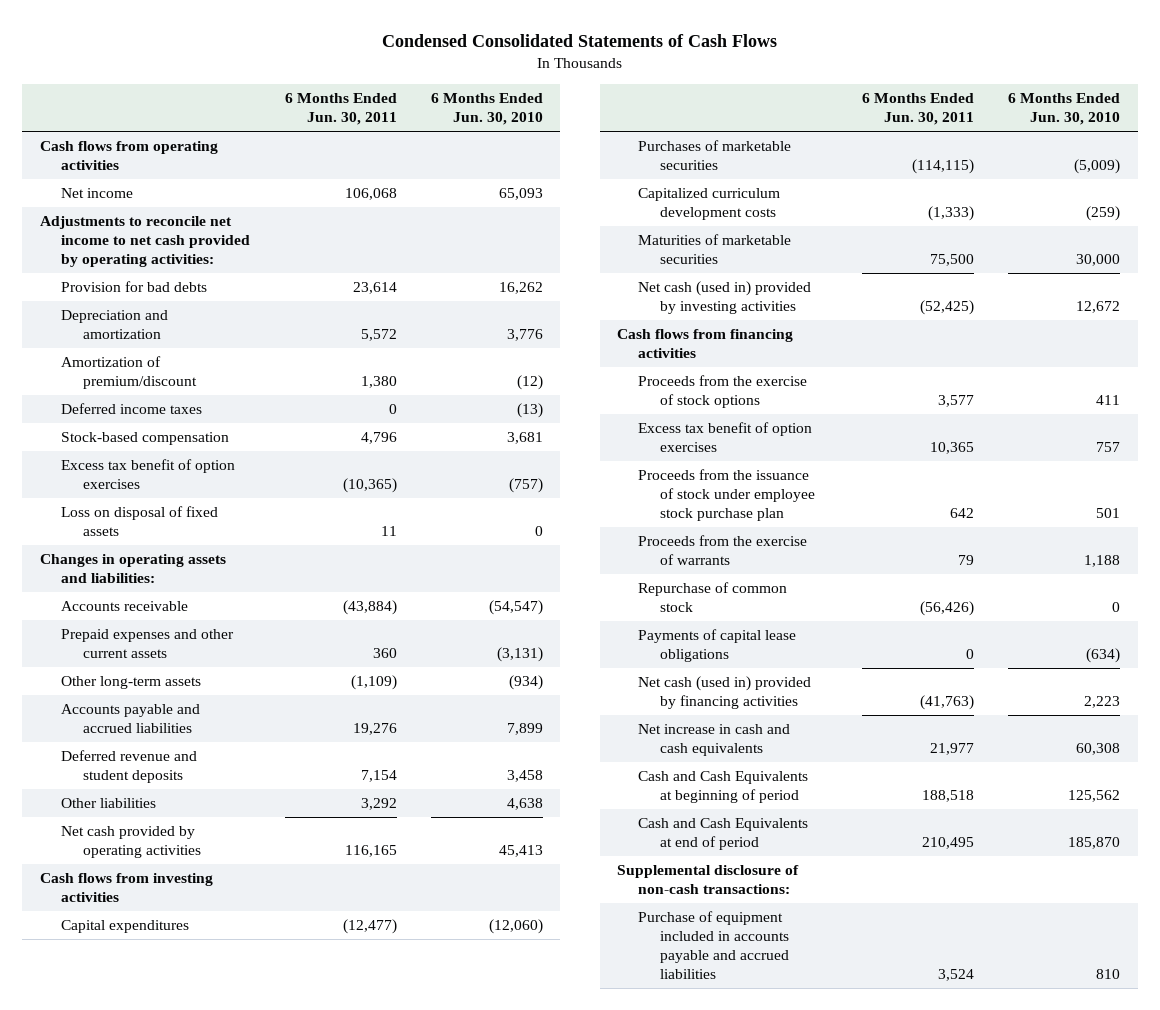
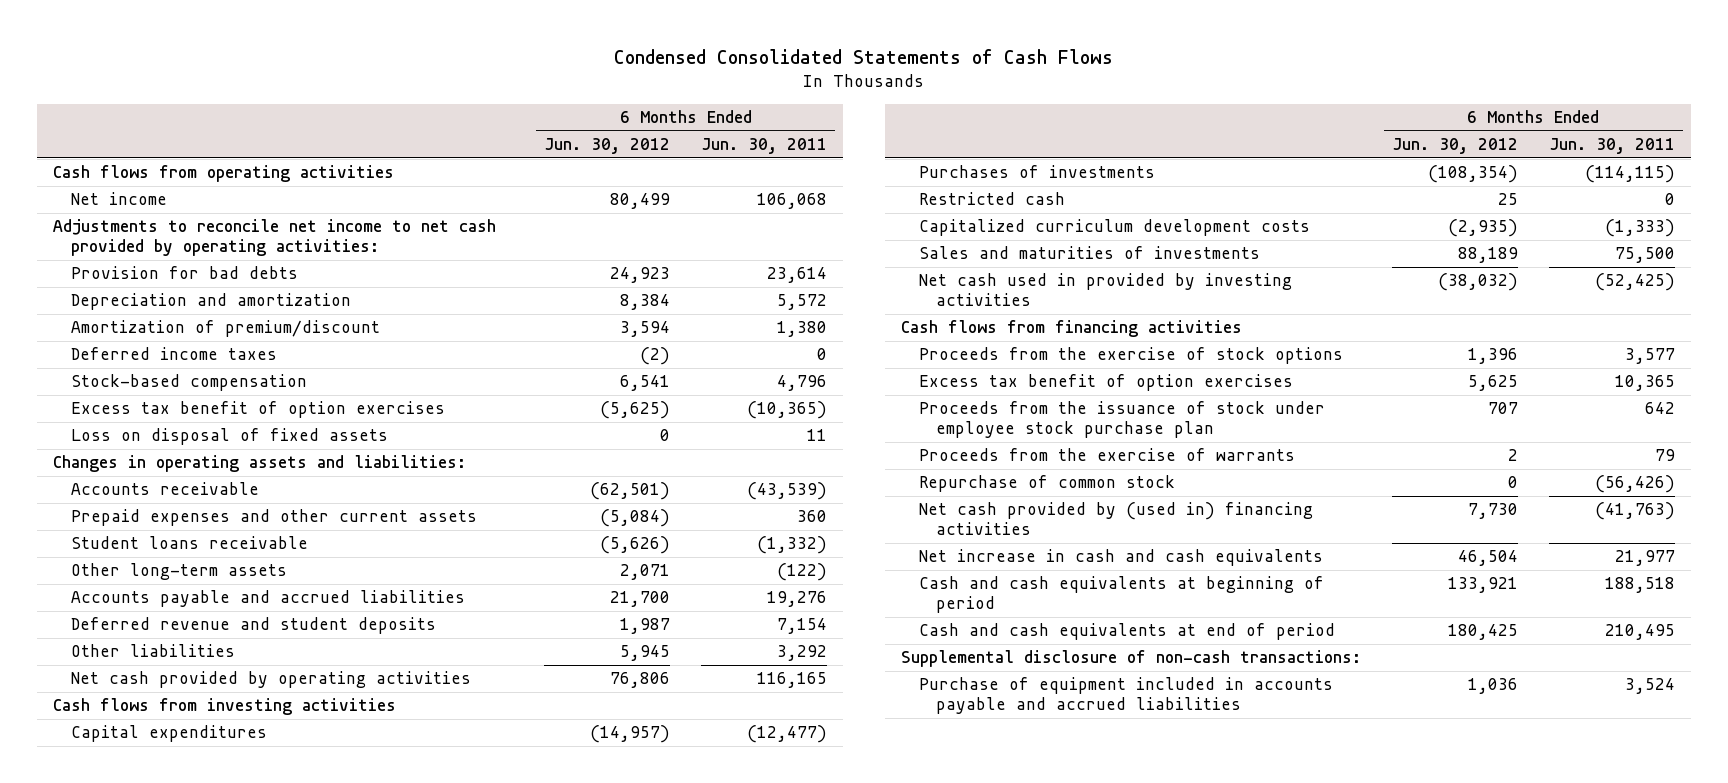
[431,93,544,126] 6 Months Ended Jun. 30, 2010 -> none
none -> [544,138,671,155] Jun. 30, 2012
[342,600,397,616] (43,884) -> [747,482,828,501] (43,539)
none -> [70,536,308,550] Student loans receivable
[350,675,397,691] (1,109) -> [777,563,828,582] (122)
[638,140,792,171] Purchases of marketable securities -> [918,165,1155,179] Purchases of investments
none -> [918,192,1065,206] Restricted cash
[638,234,792,265] Maturities of marketable securities -> [918,246,1260,260] Sales and maturities of investments
[638,281,812,315] Net cash (used in) provided by investing activities -> [918,273,1292,307] Net cash used in provided by investing activities
[638,629,797,663] Payments of capital lease obligations -> none
[638,676,812,710] Net cash (used in) provided by financing activities -> [918,502,1313,536] Net cash provided by (used in) financing activities
[638,771,809,804] Cash and Cash Equivalents at beginning of period -> [918,576,1324,614] Cash and cash equivalents at beginning of period
[638,818,809,851] Cash and Cash Equivalents at end of period -> [918,623,1335,641] Cash and cash equivalents at end of period

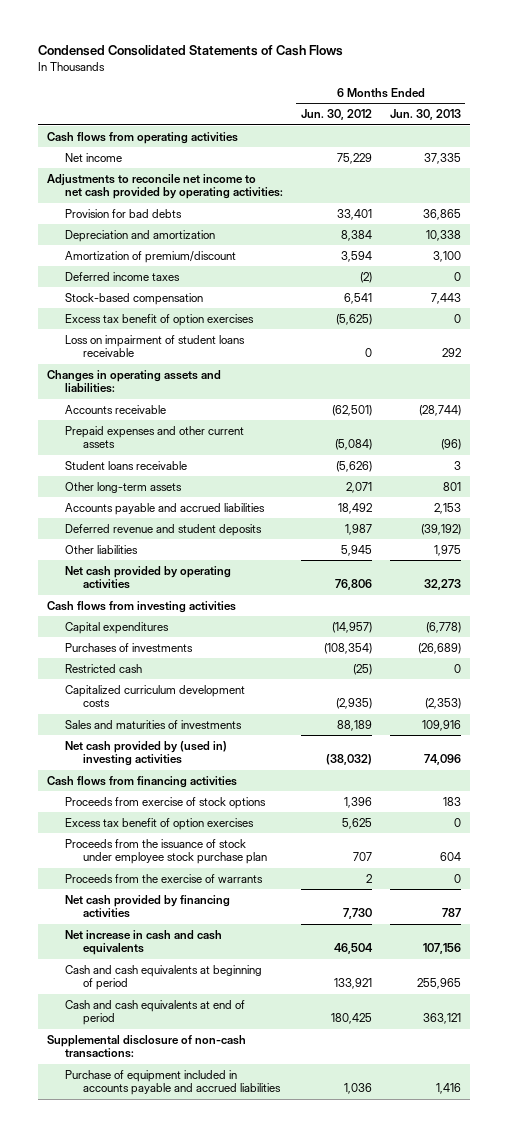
[701,138,828,155] Jun. 30, 2011 -> none
none -> [389,109,461,121] Jun. 30, 2013
[610,193,671,210] 80,499 -> [336,152,372,164] 75,229
[610,267,671,284] 24,923 -> [336,208,372,220] 33,401
[70,428,388,446] Loss on disposal of fixed assets -> none
none -> [64,334,245,358] Loss on impairment of student loans receivable
[610,591,671,608] 21,700 -> [337,502,372,514] 18,492
[1497,193,1518,206] 25 -> [352,663,372,675] (25)
[918,273,1292,307] Net cash used in provided by investing activities -> [64,740,227,767] Net cash provided by (used in) investing activities
[918,347,1343,365] Proceeds from the exercise of stock options -> [64,796,266,809] Proceeds from exercise of stock options
[918,475,1175,493] Repurchase of common stock -> none
[918,502,1313,536] Net cash provided by (used in) financing activities -> [64,894,230,919] Net cash provided by financing activities

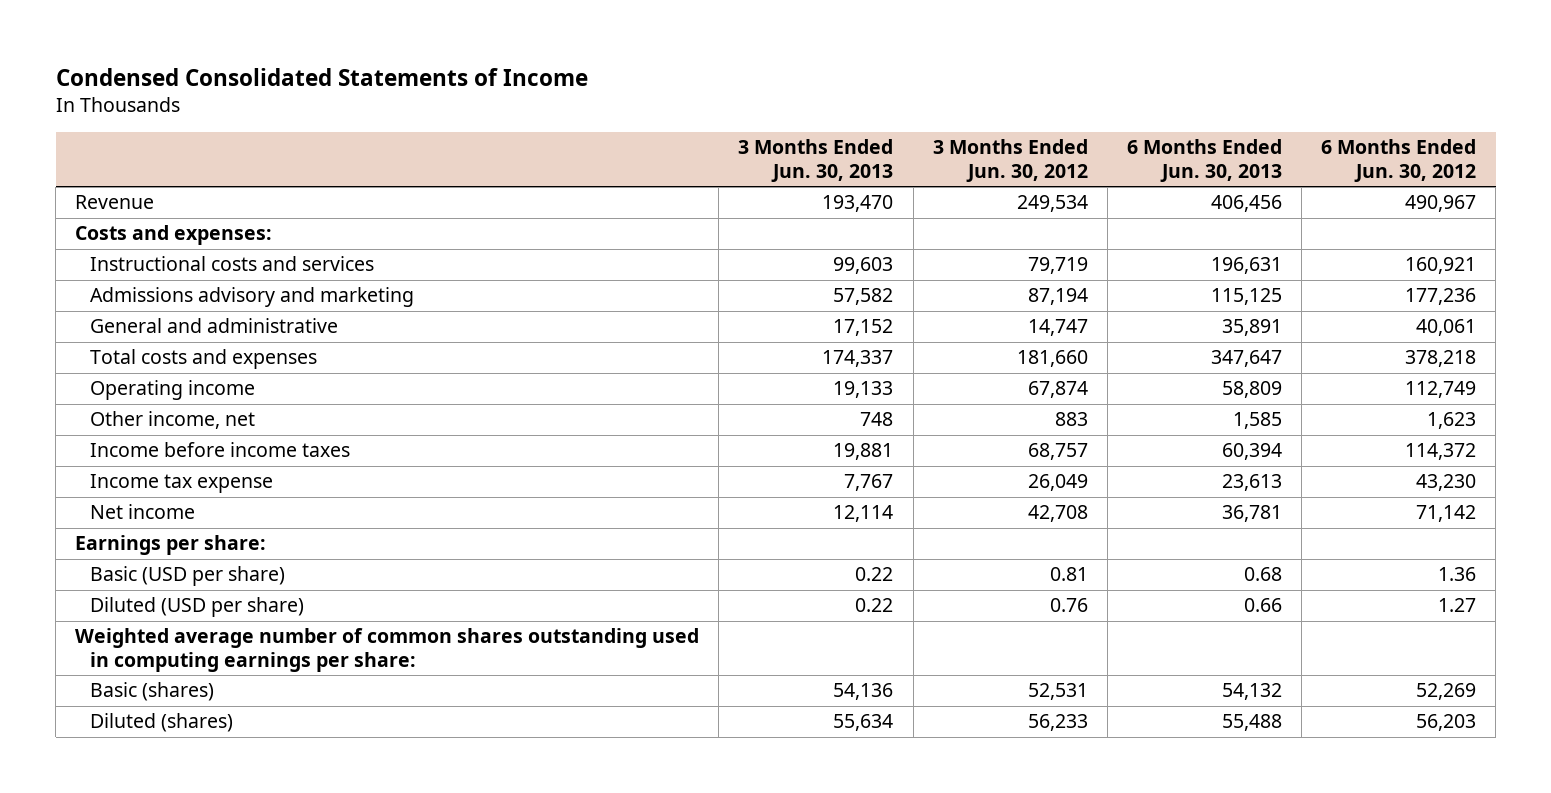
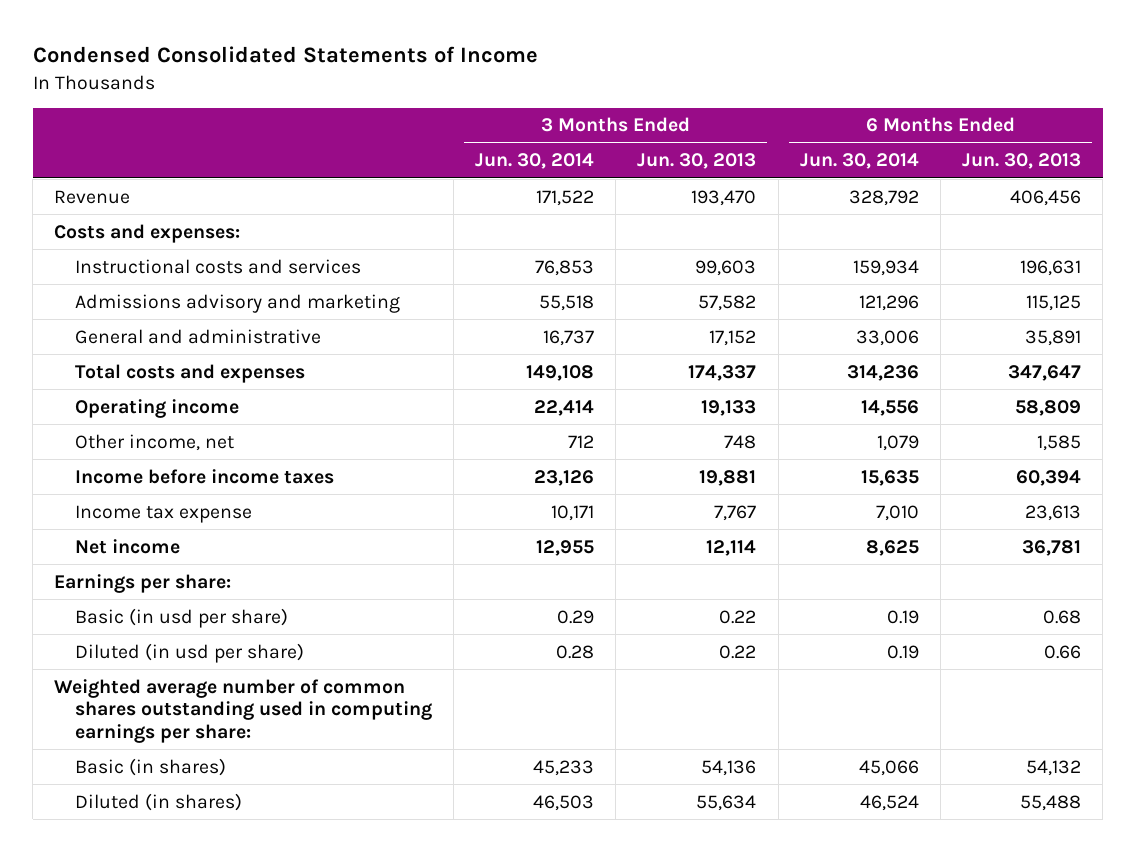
[932,139,1088,182] 3 Months Ended Jun. 30, 2012 -> none
[1321,139,1477,182] 6 Months Ended Jun. 30, 2012 -> none
none -> [474,153,594,170] Jun. 30, 2014
none -> [799,153,919,170] Jun. 30, 2014
[90,566,286,587] Basic (USD per share) -> [74,607,288,628] Basic (in usd per share)
[90,597,305,618] Diluted (USD per share) -> [74,642,304,663] Diluted (in usd per share)
[90,682,215,702] Basic (shares) -> [74,757,226,776] Basic (in shares)
[90,713,234,733] Diluted (shares) -> [74,792,242,811] Diluted (in shares)

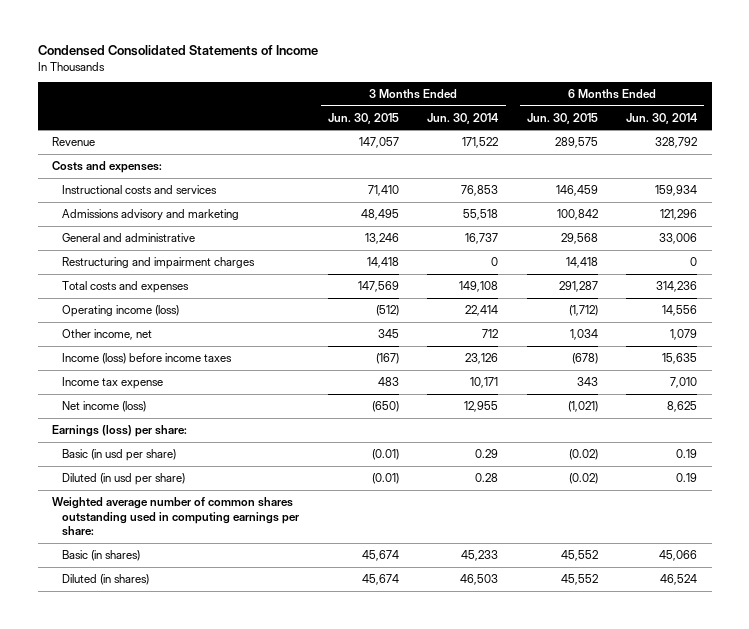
[637,153,757,170] Jun. 30, 2013 -> none
[962,153,1082,170] Jun. 30, 2013 -> none
none -> [327,112,399,124] Jun. 30, 2015
none -> [526,112,598,124] Jun. 30, 2015
none -> [62,256,256,269] Restructuring and impairment charges
[74,398,239,418] Operating income -> [62,304,180,317] Operating income (loss)
[74,468,334,484] Income before income taxes -> [62,352,233,364] Income (loss) before income taxes
[74,538,180,554] Net income -> [62,400,147,412] Net income (loss)
[54,573,232,593] Earnings per share: -> [51,424,187,437] Earnings (loss) per share:

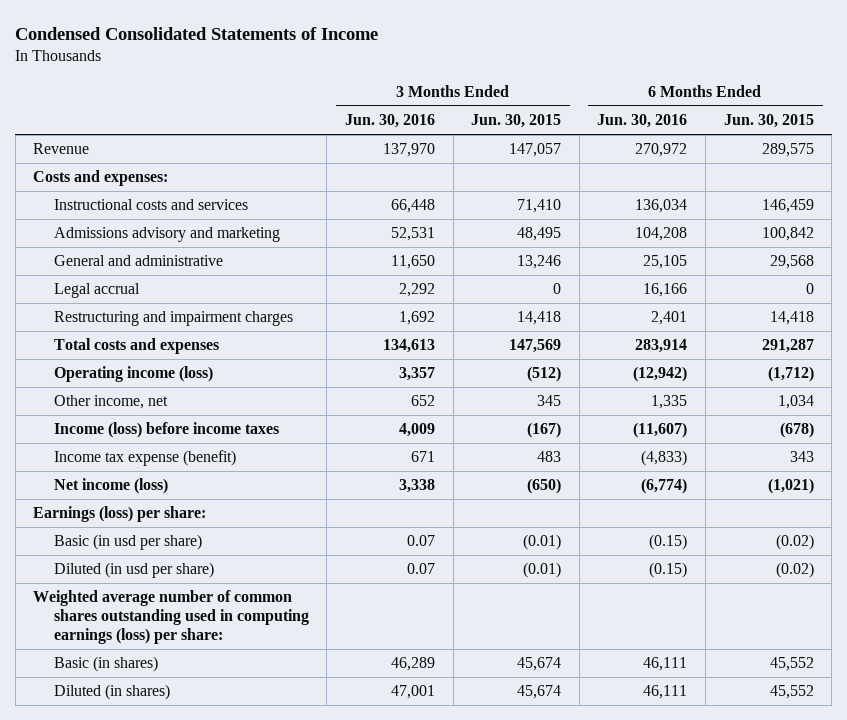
[427,112,500,124] Jun. 30, 2014 -> none
[626,112,699,124] Jun. 30, 2014 -> none
none -> [345,114,436,129] Jun. 30, 2016
none -> [597,114,688,129] Jun. 30, 2016
none -> [53,283,140,299] Legal accrual
[62,376,164,389] Income tax expense -> [53,450,236,467] Income tax expense (benefit)
[51,496,300,537] Weighted average number of common shares outstanding used in computing earnings per share: -> [33,590,309,645] Weighted average number of common shares outstanding used in computing earnings (loss) per share:

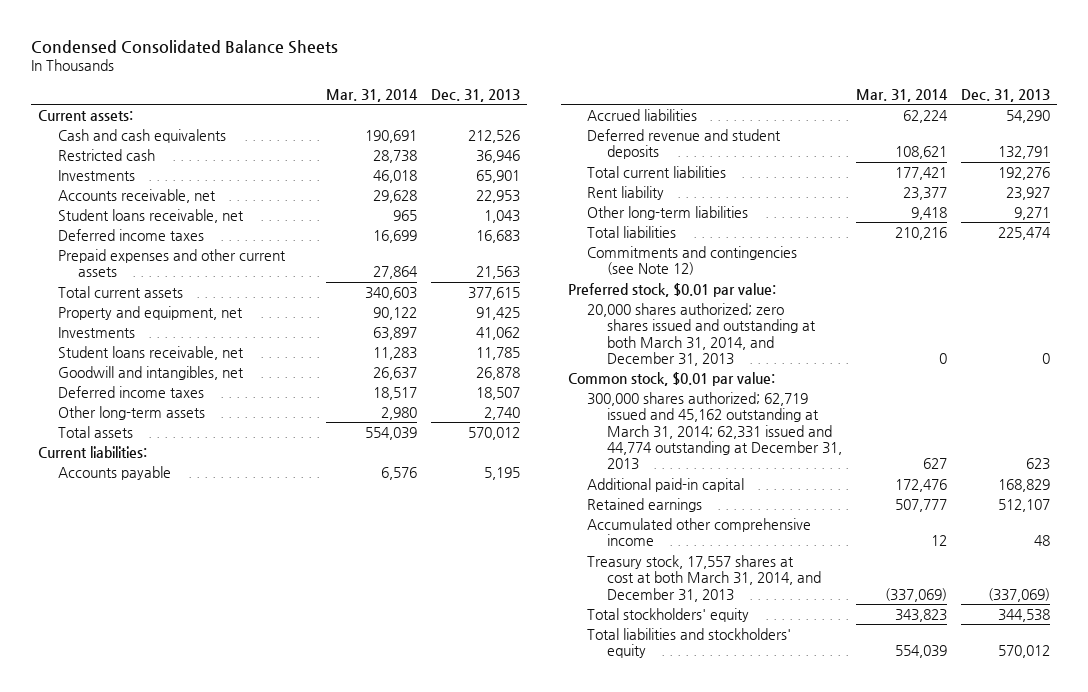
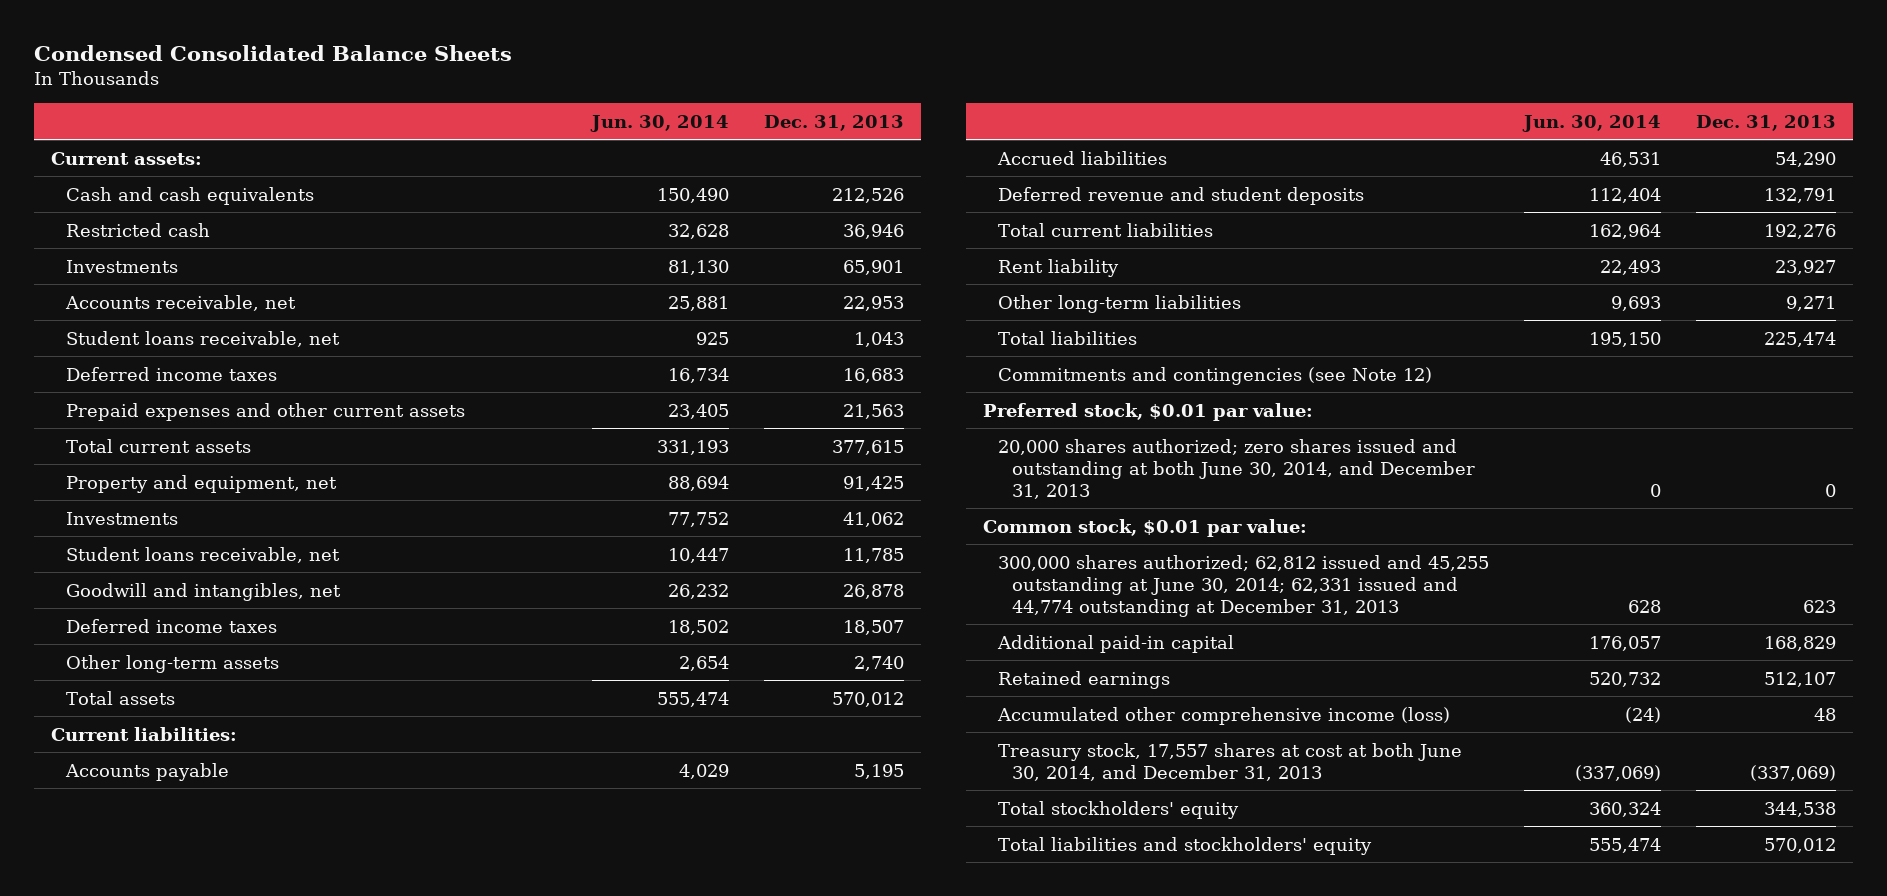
[326,88,419,102] Mar. 31, 2014 -> none
none -> [589,114,729,132] Jun. 30, 2014
[587,302,817,366] 20,000 shares authorized; zero shares issued and outstanding at both March 31, 2014, and December 31, 2013 -> [997,438,1476,499] 20,000 shares authorized; zero shares issued and outstanding at both June 30, 2014, and December 31, 2013
[587,391,843,471] 300,000 shares authorized; 62,719 issued and 45,162 outstanding at March 31, 2014; 62,331 issued and 44,774 outstanding at December 31, 2013 -> [997,554,1489,617] 300,000 shares authorized; 62,812 issued and 45,255 outstanding at June 30, 2014; 62,331 issued and 44,774 outstanding at December 31, 2013
[587,517,812,547] Accumulated other comprehensive income -> [996,706,1450,725] Accumulated other comprehensive income (loss)
[587,554,822,602] Treasury stock, 17,557 shares at cost at both March 31, 2014, and December 31, 2013 -> [997,742,1462,781] Treasury stock, 17,557 shares at cost at both June 30, 2014, and December 31, 2013

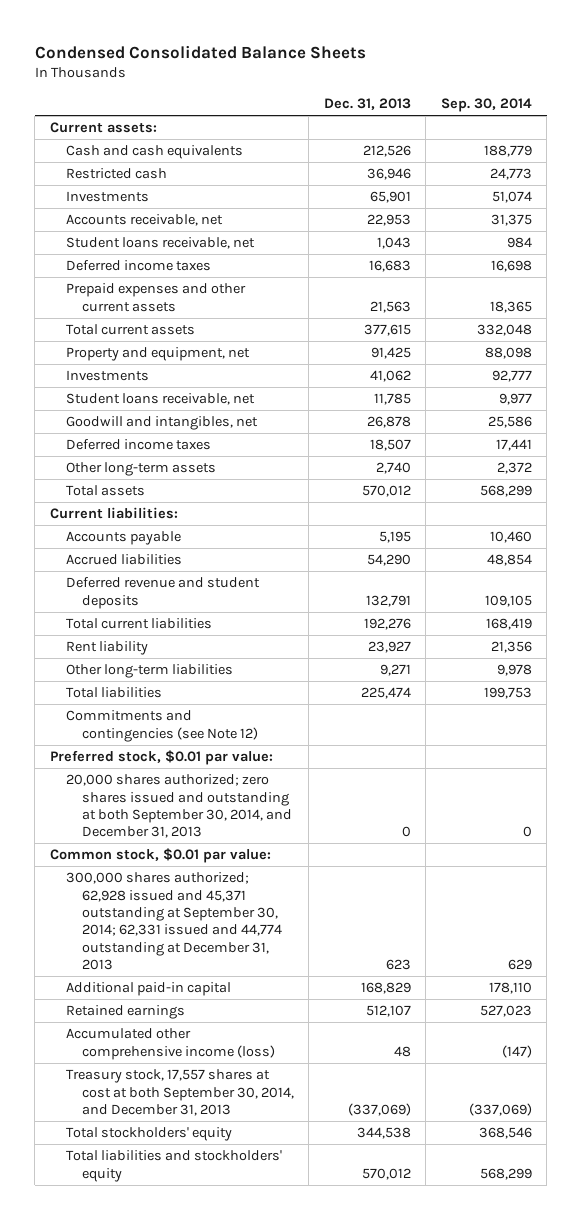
[589,114,729,132] Jun. 30, 2014 -> none
none -> [440,98,532,113] Sep. 30, 2014
[997,438,1476,499] 20,000 shares authorized; zero shares issued and outstanding at both June 30, 2014, and December 31, 2013 -> [65,774,292,839] 20,000 shares authorized; zero shares issued and outstanding at both September 30, 2014, and December 31, 2013
[997,554,1489,617] 300,000 shares authorized; 62,812 issued and 45,255 outstanding at June 30, 2014; 62,331 issued and 44,774 outstanding at December 31, 2013 -> [65,872,282,971] 300,000 shares authorized; 62,928 issued and 45,371 outstanding at September 30, 2014; 62,331 issued and 44,774 outstanding at December 31, 2013
[997,742,1462,781] Treasury stock, 17,557 shares at cost at both June 30, 2014, and December 31, 2013 -> [65,1069,294,1117] Treasury stock, 17,557 shares at cost at both September 30, 2014, and December 31, 2013

